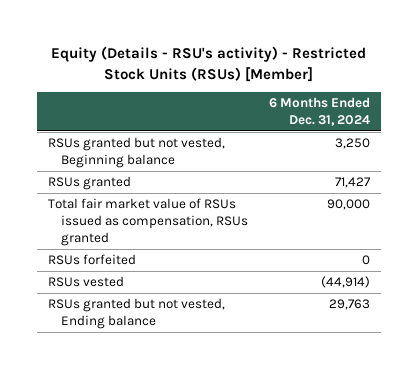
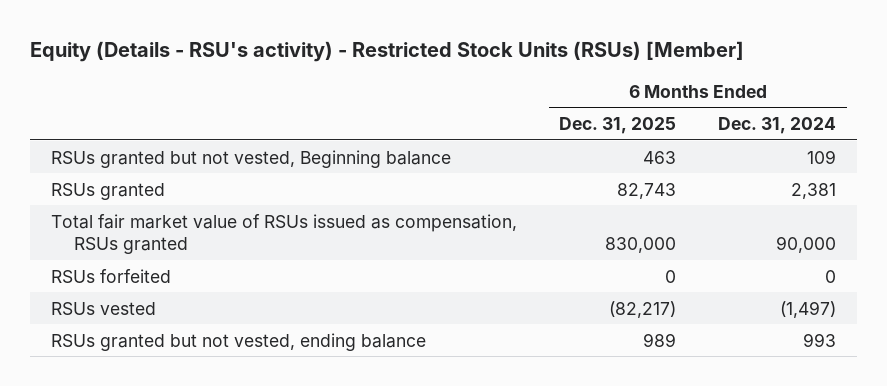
none -> [559,117,677,135] Dec. 31, 2025
[335,138,371,150] 3,250 -> [807,149,837,164] 109
[335,177,372,189] 71,427 -> [791,182,837,199] 2,381
[321,276,371,289] (44,914) -> [780,300,837,318] (1,497)
[48,298,226,330] RSUs granted but not vested, Ending balance -> [51,332,427,351] RSUs granted but not vested, ending balance
[329,299,371,311] 29,763 -> [803,332,837,347] 993

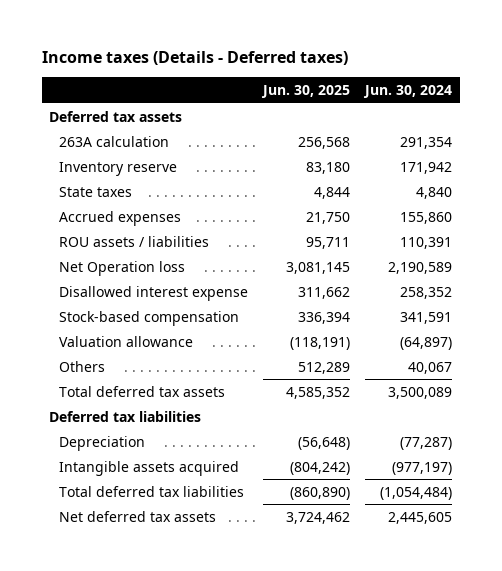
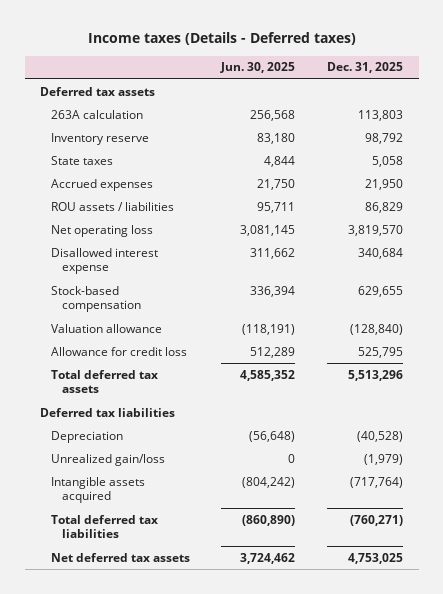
[363,84,453,98] Jun. 30, 2024 -> none
none -> [326,62,403,74] Dec. 31, 2025
[59,260,186,276] Net Operation loss -> [51,224,154,237] Net operating loss
[59,360,106,372] Others -> [51,346,188,356] Allowance for credit loss
none -> [51,453,166,466] Unrealized gain/loss

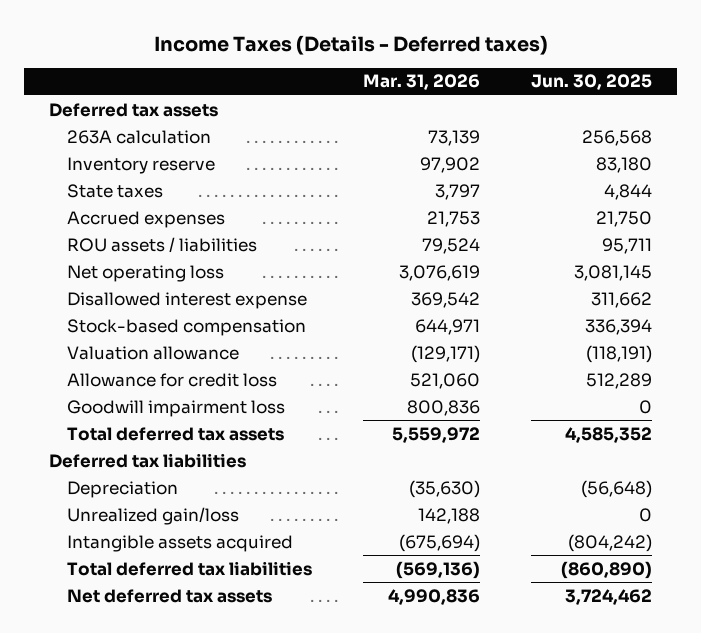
[87,32,356,46] Income taxes (Details - Deferred taxes) -> [153,34,548,55] Income Taxes (Details - Deferred taxes)
[326,62,403,74] Dec. 31, 2025 -> none
none -> [363,74,481,91] Mar. 31, 2026
none -> [67,399,286,417] Goodwill impairment loss

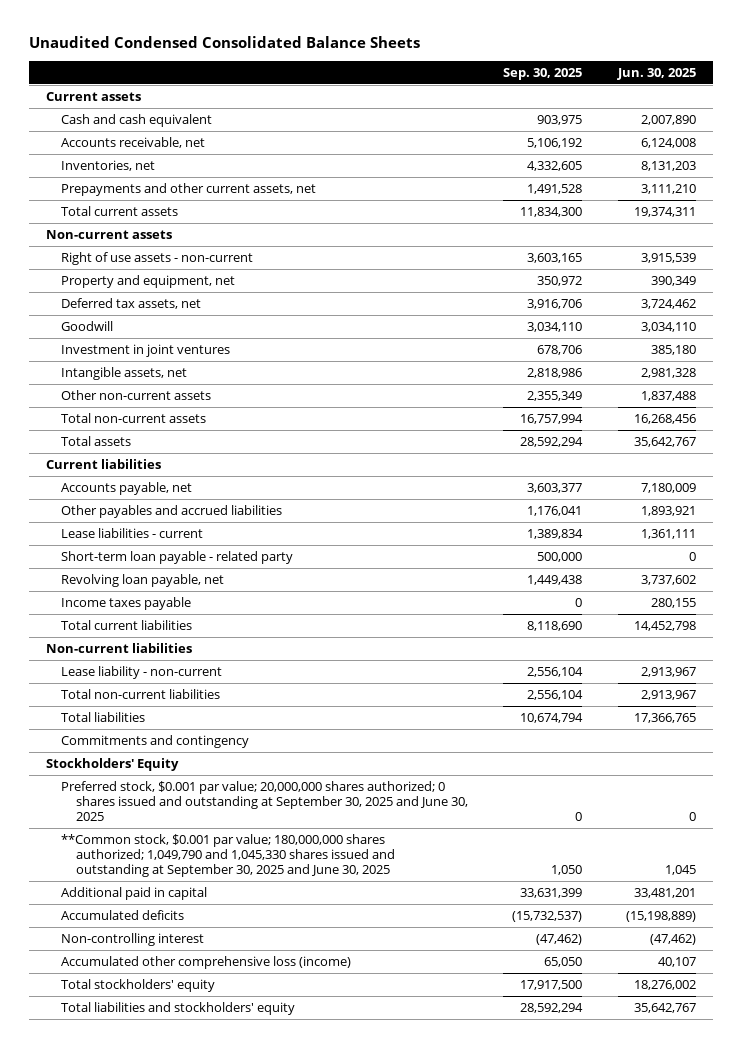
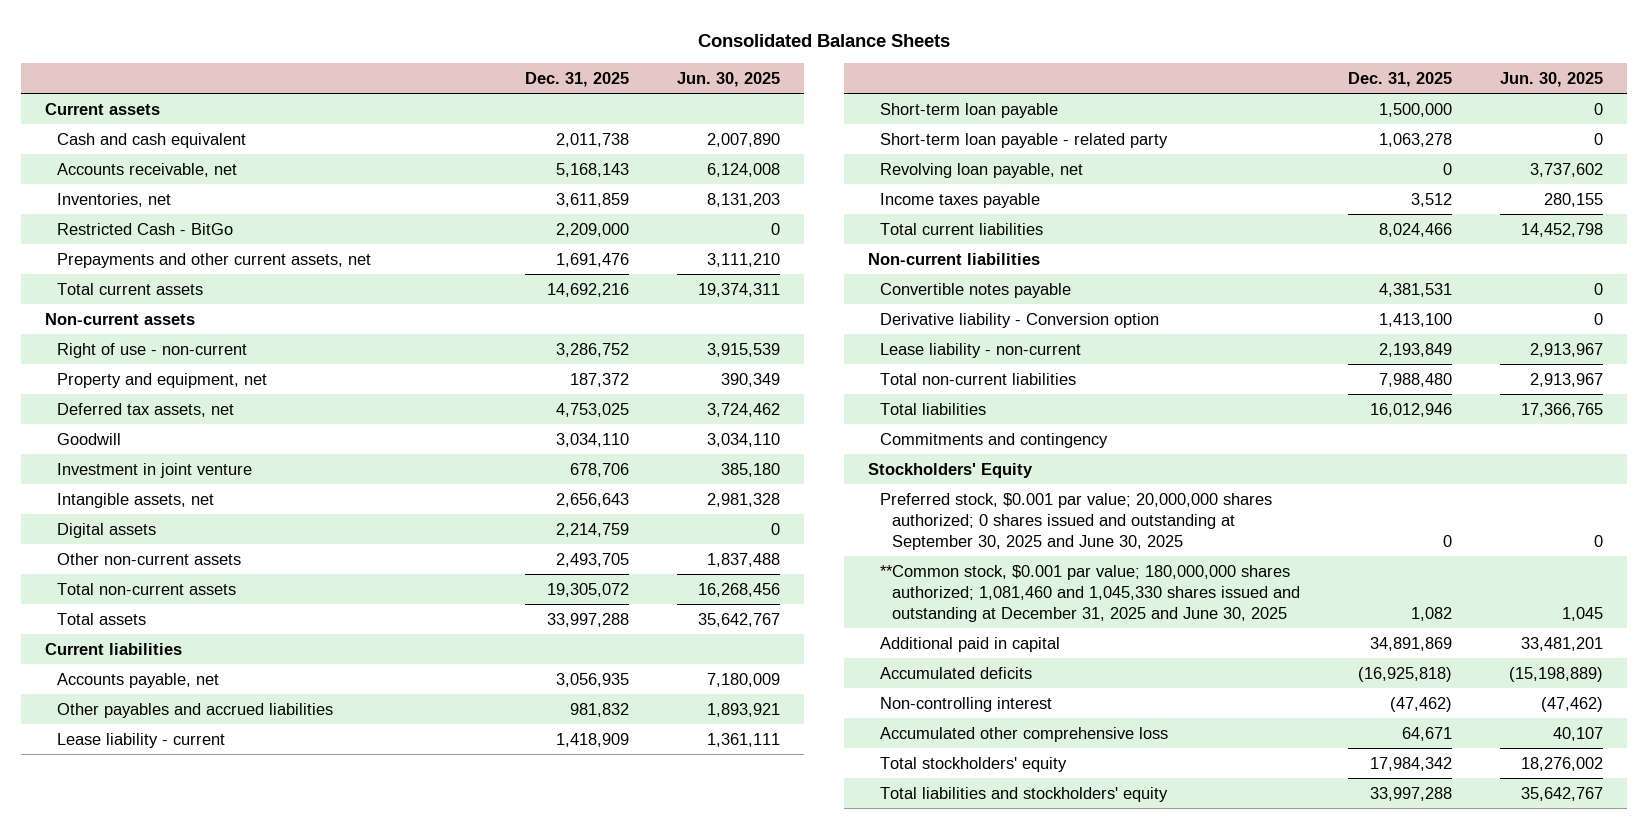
[28,36,420,49] Unaudited Condensed Consolidated Balance Sheets -> [697,33,950,47] Consolidated Balance Sheets
[503,67,583,80] Sep. 30, 2025 -> none
none -> [525,71,630,87] Dec. 31, 2025
none -> [57,222,234,235] Restricted Cash - BitGo
[61,251,254,265] Right of use assets - non-current -> [57,342,248,358] Right of use - non-current
[61,343,231,357] Investment in joint ventures -> [57,462,253,478] Investment in joint venture
none -> [57,522,157,538] Digital assets
[61,527,204,538] Lease liabilities - current -> [57,732,226,748] Lease liability - current
none -> [880,102,1059,118] Short-term loan payable
none -> [880,282,1072,298] Convertible notes payable
none -> [880,312,1160,328] Derivative liability - Conversion option
[61,833,396,878] **Common stock, $0.001 par value; 180,000,000 shares authorized; 1,049,790 and 1,045,330 shares issued and outstanding at September 30, 2025 and June 30, 2025 -> [880,564,1301,622] **Common stock, $0.001 par value; 180,000,000 shares authorized; 1,081,460 and 1,045,330 shares issued and outstanding at December 31, 2025 and June 30, 2025
[61,955,352,969] Accumulated other comprehensive loss (income) -> [880,726,1169,742] Accumulated other comprehensive loss

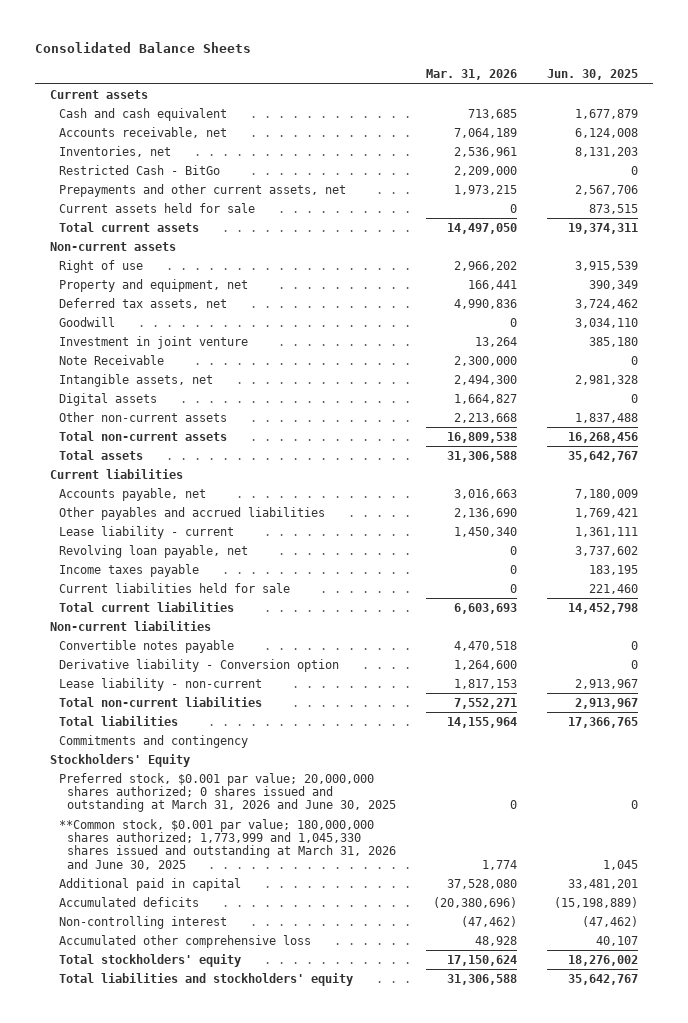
[525,71,630,87] Dec. 31, 2025 -> none
none -> [426,69,518,81] Mar. 31, 2026
[706,132,780,147] 2,007,890 -> [575,108,639,119] 1,677,879
[706,252,780,267] 3,111,210 -> [575,184,639,195] 2,567,706
none -> [58,202,255,213] Current assets held for sale
[57,342,248,358] Right of use - non-current -> [58,259,143,273] Right of use
none -> [58,354,164,365] Note Receivable
[706,702,780,717] 1,893,921 -> [575,507,639,518] 1,769,421
[880,102,1059,118] Short-term loan payable -> none
[880,132,1169,148] Short-term loan payable - related party -> none
[1543,192,1603,207] 280,155 -> [589,564,639,575] 183,195
none -> [58,582,290,593] Current liabilities held for sale
[880,492,1273,550] Preferred stock, $0.001 par value; 20,000,000 shares authorized; 0 shares issued and outstanding at September 30, 2025 and June 30, 2025 -> [58,772,396,813] Preferred stock, $0.001 par value; 20,000,000 shares authorized; 0 shares issued and outstanding at March 31, 2026 and June 30, 2025
[880,564,1301,622] **Common stock, $0.001 par value; 180,000,000 shares authorized; 1,081,460 and 1,045,330 shares issued and outstanding at December 31, 2025 and June 30, 2025 -> [58,818,396,870] **Common stock, $0.001 par value; 180,000,000 shares authorized; 1,773,999 and 1,045,330 shares issued and outstanding at March 31, 2026 and June 30, 2025

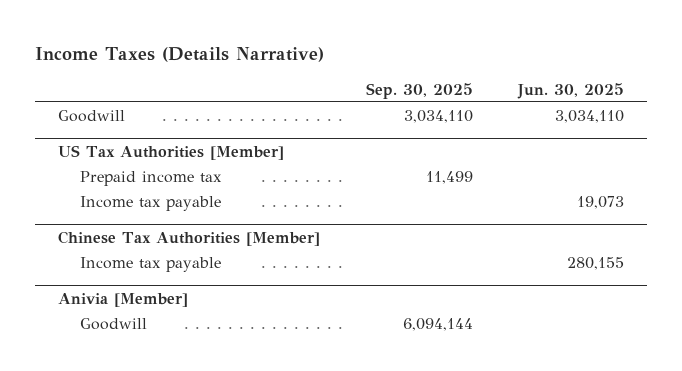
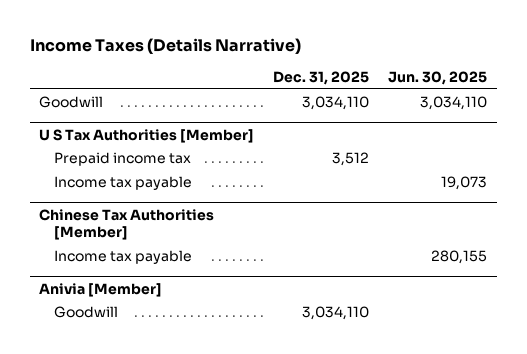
[365,82,473,99] Sep. 30, 2025 -> none
none -> [273,70,370,85] Dec. 31, 2025
[58,144,285,160] US Tax Authorities [Member] -> [39,128,255,143] U S Tax Authorities [Member]

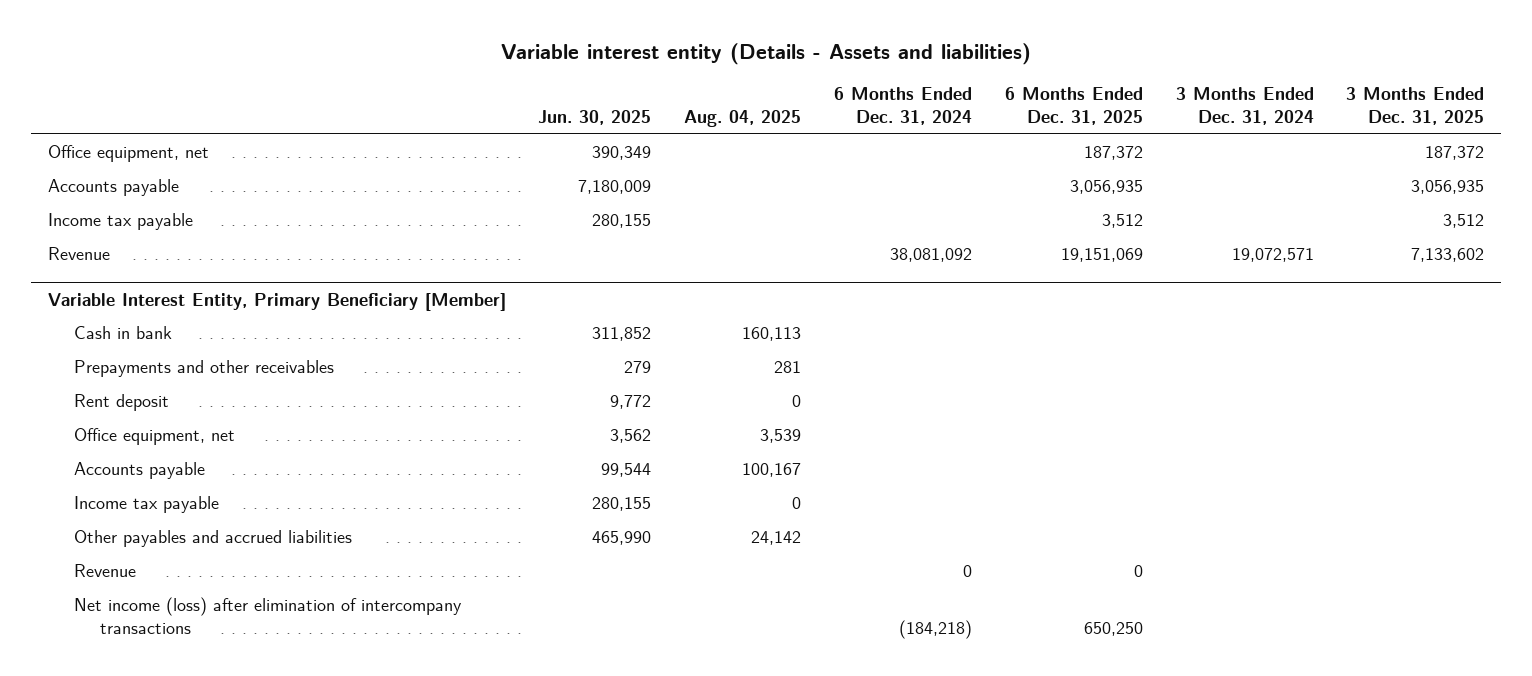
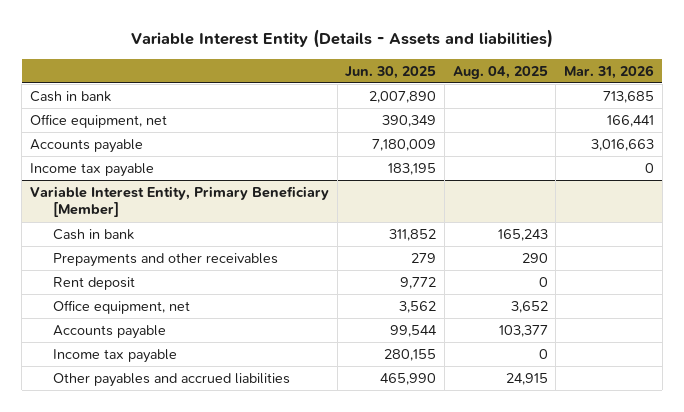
[500,43,1031,66] Variable interest entity (Details - Assets and liabilities) -> [130,29,553,49] Variable Interest Entity (Details - Assets and liabilities)
[833,87,972,126] 6 Months Ended Dec. 31, 2024 -> none
[1004,87,1143,126] 6 Months Ended Dec. 31, 2025 -> none
[1175,87,1314,126] 3 Months Ended Dec. 31, 2024 -> none
[1346,87,1485,126] 3 Months Ended Dec. 31, 2025 -> none
none -> [563,64,654,79] Mar. 31, 2026
none -> [29,90,111,102] Cash in bank
[47,247,110,261] Revenue -> none
[592,214,652,229] 280,155 -> [388,162,437,175] 183,195
[742,327,802,342] 160,113 -> [497,228,548,241] 165,243
[774,361,802,374] 281 -> [521,252,548,263] 290
[760,429,802,444] 3,539 -> [510,300,548,313] 3,652
[742,463,802,478] 100,167 -> [498,324,548,337] 103,377
[73,564,136,578] Revenue -> none
[73,597,462,635] Net income (loss) after elimination of intercompany transactions -> none
[751,531,802,546] 24,142 -> [505,372,548,385] 24,915

